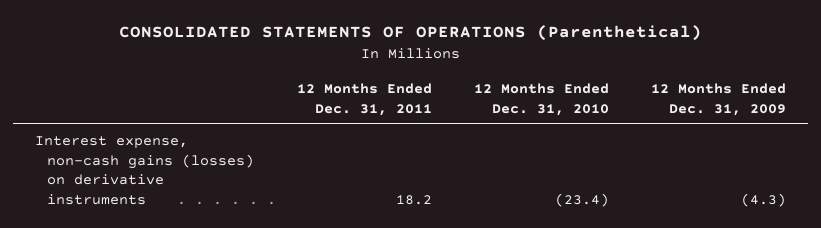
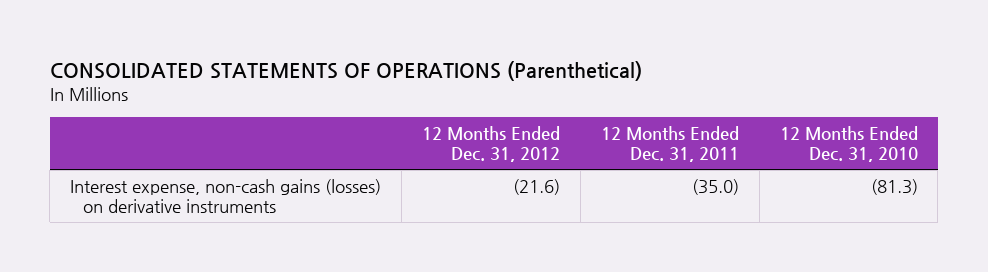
[651,83,787,116] 12 Months Ended Dec. 31, 2009 -> none
none -> [421,125,560,163] 12 Months Ended Dec. 31, 2012
[395,194,432,205] 18.2 -> [691,178,739,195] (35.0)
[555,192,610,207] (23.4) -> [870,178,918,195] (81.3)

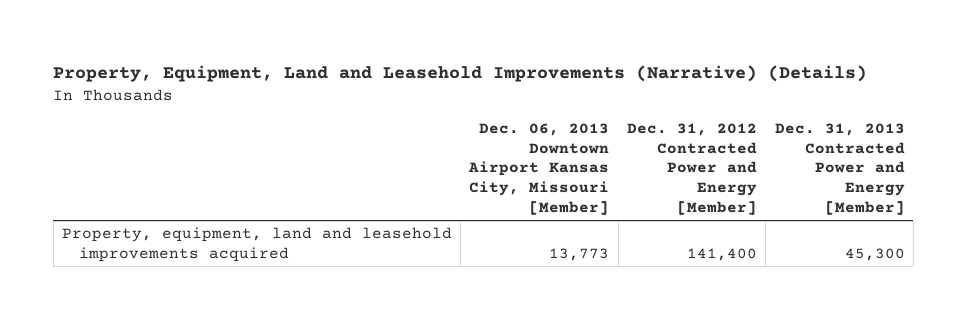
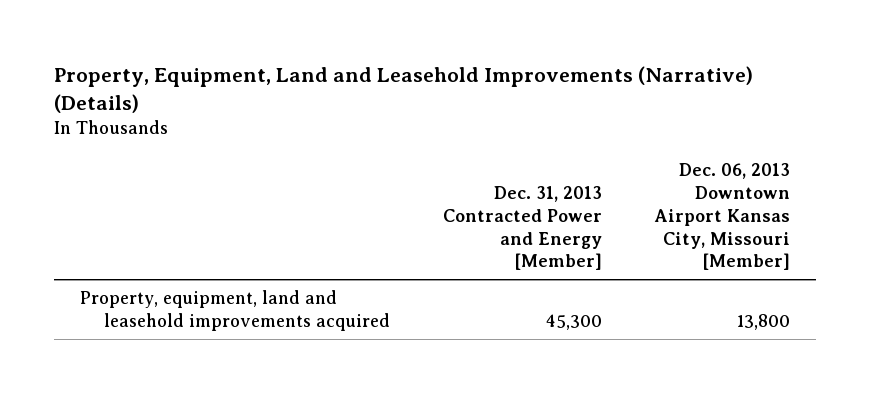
[627,122,758,216] Dec. 31, 2012 Contracted Power and Energy [Member] -> none
[549,248,610,262] 13,773 -> [735,313,790,330] 13,800

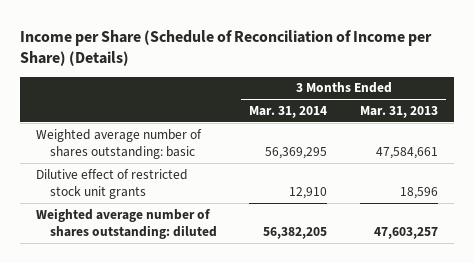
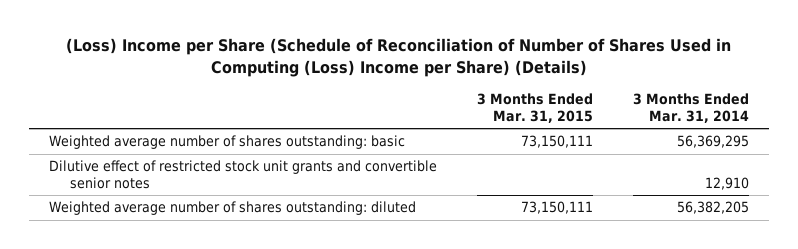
[20,29,433,66] Income per Share (Schedule of Reconciliation of Income per Share) (Details) -> [65,37,731,77] (Loss) Income per Share (Schedule of Reconciliation of Number of Shares Used in Computing (Loss) Income per Share) (Details)
[359,106,438,119] Mar. 31, 2013 -> none
none -> [476,93,593,124] 3 Months Ended Mar. 31, 2015
[36,168,189,199] Dilutive effect of restricted stock unit grants -> [48,160,437,190] Dilutive effect of restricted stock unit grants and convertible senior notes

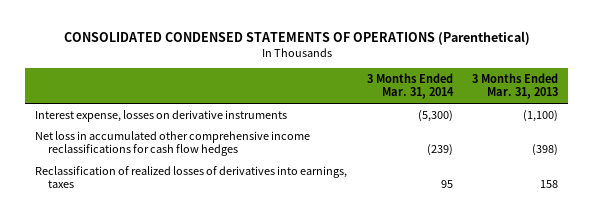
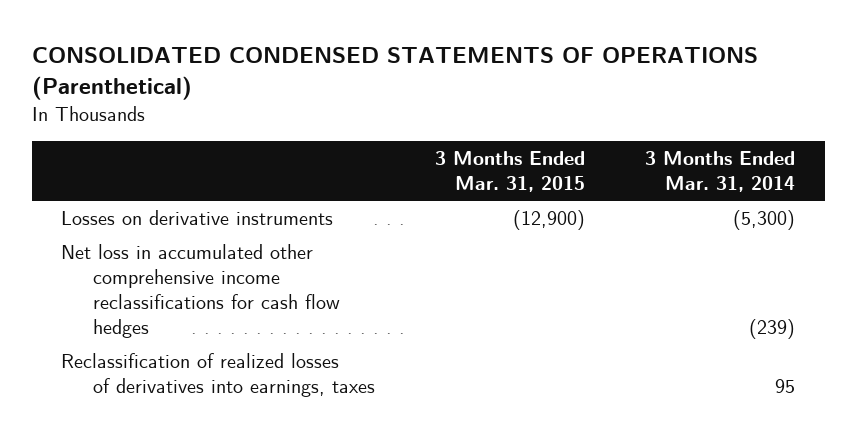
[472,73,559,100] 3 Months Ended Mar. 31, 2013 -> none
none -> [435,150,586,192] 3 Months Ended Mar. 31, 2015
[35,109,288,122] Interest expense, losses on derivative instruments -> [61,210,334,226] Losses on derivative instruments

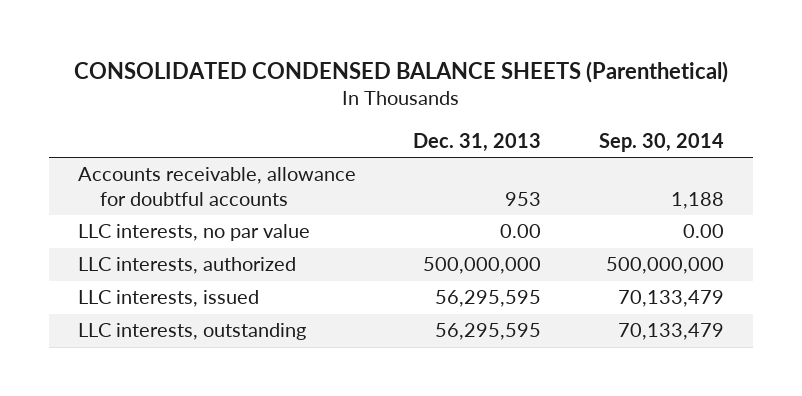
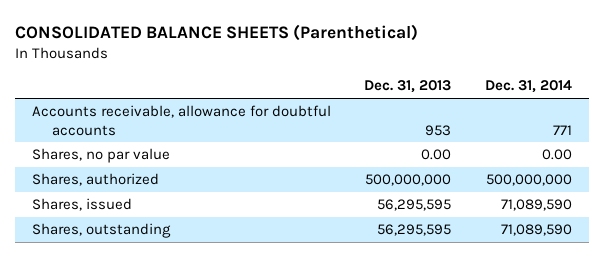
[73,60,728,83] CONSOLIDATED CONDENSED BALANCE SHEETS (Parenthetical) -> [14,23,418,41] CONSOLIDATED BALANCE SHEETS (Parenthetical)
[599,132,725,152] Sep. 30, 2014 -> none
none -> [485,80,573,94] Dec. 31, 2014
[77,224,310,242] LLC interests, no par value -> [31,148,170,164] Shares, no par value
[77,257,296,275] LLC interests, authorized -> [31,173,159,187] Shares, authorized
[77,290,259,308] LLC interests, issued -> [31,198,132,212] Shares, issued
[77,323,306,341] LLC interests, outstanding -> [31,223,171,239] Shares, outstanding

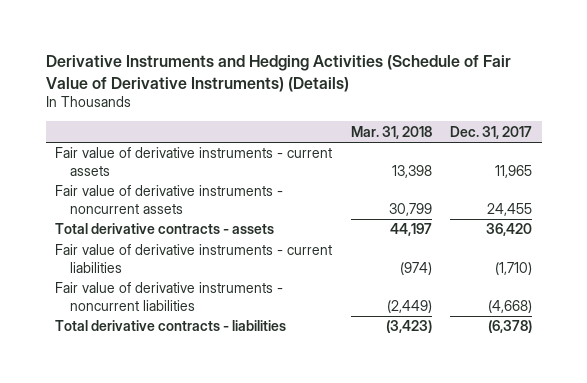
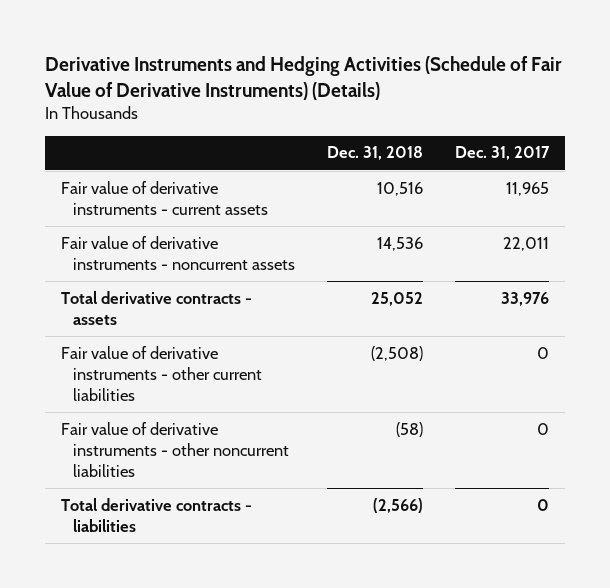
[350,125,432,139] Mar. 31, 2018 -> none
none -> [327,146,424,161] Dec. 31, 2018
[487,202,533,216] 24,455 -> [503,236,550,251] 22,011
[486,223,533,237] 36,420 -> [501,291,550,306] 33,976
[55,244,333,273] Fair value of derivative instruments - current liabilities -> [61,345,263,401] Fair value of derivative instruments - other current liabilities
[495,261,533,275] (1,710) -> [537,346,550,359] 0
[55,282,284,311] Fair value of derivative instruments - noncurrent liabilities -> [61,421,290,477] Fair value of derivative instruments - other noncurrent liabilities
[488,299,533,313] (4,668) -> [537,422,550,435] 0
[488,320,533,334] (6,378) -> [537,498,550,511] 0

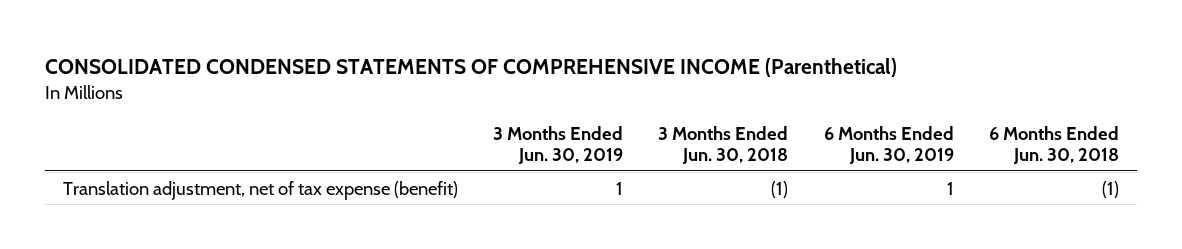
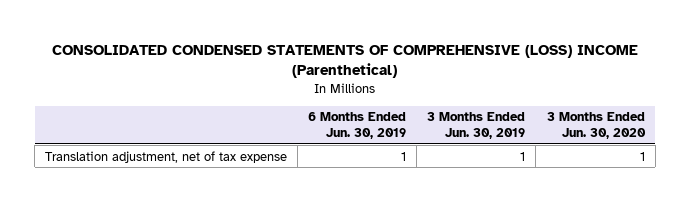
[44,57,897,77] CONSOLIDATED CONDENSED STATEMENTS OF COMPREHENSIVE INCOME (Parenthetical) -> [51,44,638,79] CONSOLIDATED CONDENSED STATEMENTS OF COMPREHENSIVE (LOSS) INCOME (Parenthetical)
[658,125,789,164] 3 Months Ended Jun. 30, 2018 -> none
[989,125,1120,164] 6 Months Ended Jun. 30, 2018 -> none
none -> [546,112,646,140] 3 Months Ended Jun. 30, 2020
[62,180,458,200] Translation adjustment, net of tax expense (benefit) -> [45,150,288,163] Translation adjustment, net of tax expense

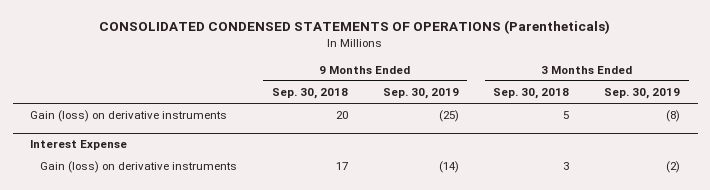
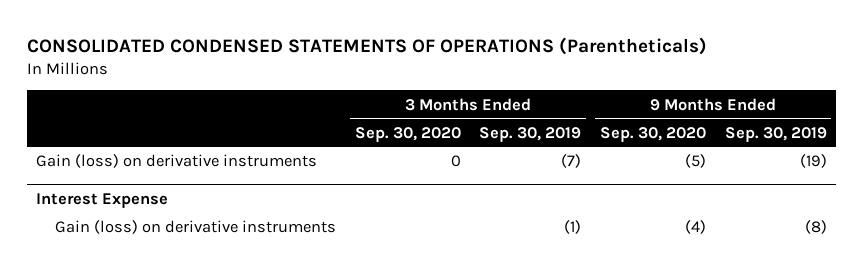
[271,88,348,100] Sep. 30, 2018 -> none
[493,88,570,100] Sep. 30, 2018 -> none
none -> [354,126,461,142] Sep. 30, 2020
none -> [600,126,707,142] Sep. 30, 2020
[438,110,459,123] (25) -> [799,154,827,169] (19)
[666,110,681,123] (8) -> [561,154,582,169] (7)
[438,161,459,174] (14) -> [804,220,827,235] (8)
[666,161,681,174] (2) -> [564,220,582,235] (1)

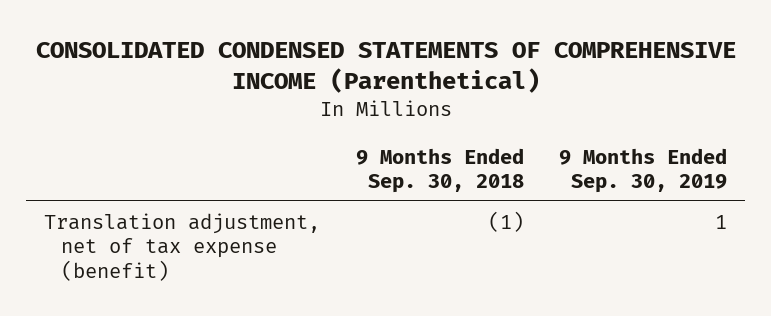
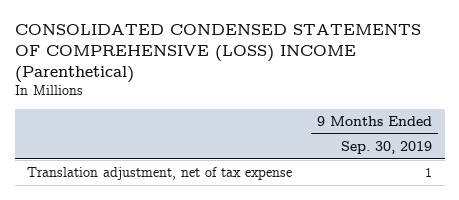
[35,41,736,94] CONSOLIDATED CONDENSED STATEMENTS OF COMPREHENSIVE INCOME (Parenthetical) -> [14,24,421,84] CONSOLIDATED CONDENSED STATEMENTS OF COMPREHENSIVE (LOSS) INCOME (Parenthetical)
[355,147,524,193] 9 Months Ended Sep. 30, 2018 -> none
[44,212,321,281] Translation adjustment, net of tax expense (benefit) -> [27,167,293,181] Translation adjustment, net of tax expense

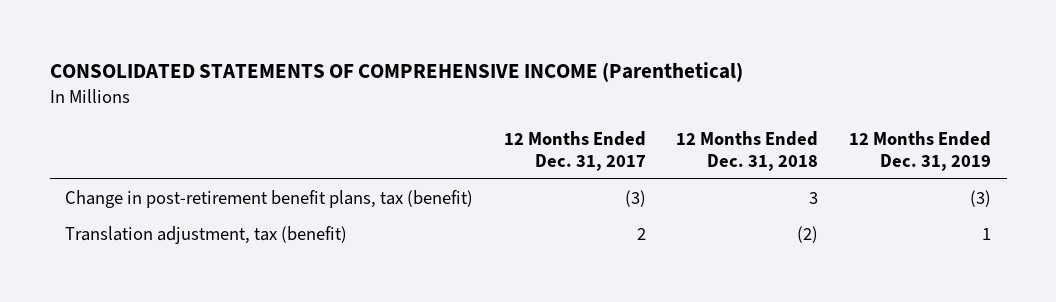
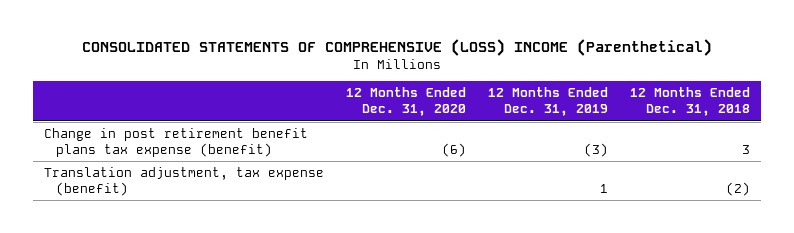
[49,62,743,83] CONSOLIDATED STATEMENTS OF COMPREHENSIVE INCOME (Parenthetical) -> [81,39,712,57] CONSOLIDATED STATEMENTS OF COMPREHENSIVE (LOSS) INCOME (Parenthetical)
[503,131,646,171] 12 Months Ended Dec. 31, 2017 -> none
none -> [345,87,466,117] 12 Months Ended Dec. 31, 2020
[64,189,473,208] Change in post-retirement benefit plans, tax (benefit) -> [43,128,308,157] Change in post retirement benefit plans tax expense (benefit)
[64,225,347,244] Translation adjustment, tax (benefit) -> [43,167,324,196] Translation adjustment, tax expense (benefit)

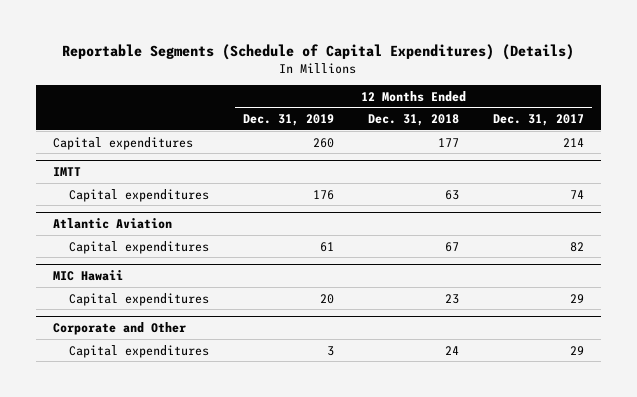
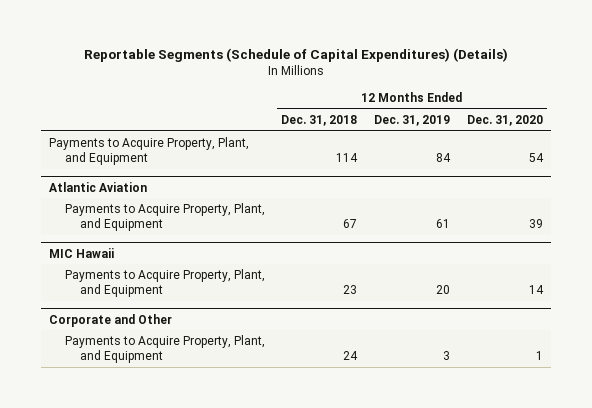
[492,114,584,127] Dec. 31, 2017 -> none
none -> [466,115,543,127] Dec. 31, 2020
[52,136,193,150] Capital expenditures -> none
[52,166,81,176] IMTT -> none
[69,188,210,202] Capital expenditures -> none
none -> [49,137,250,166] Payments to Acquire Property, Plant, and Equipment
[69,240,210,254] Capital expenditures -> [64,203,265,232] Payments to Acquire Property, Plant, and Equipment
[69,292,210,306] Capital expenditures -> [64,269,265,298] Payments to Acquire Property, Plant, and Equipment
[69,344,210,358] Capital expenditures -> [64,335,265,364] Payments to Acquire Property, Plant, and Equipment

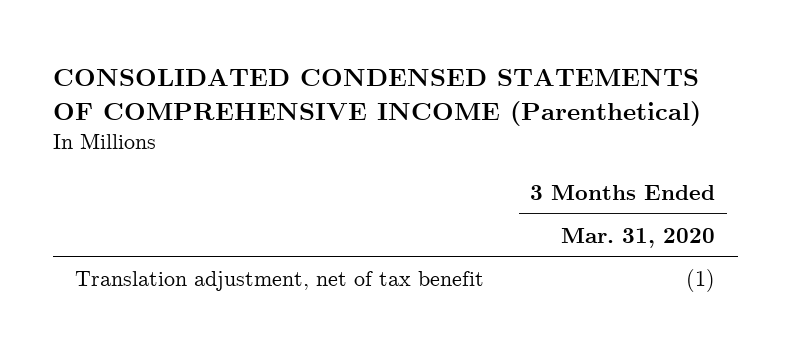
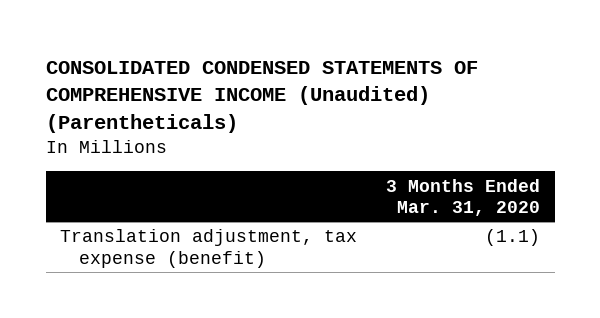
[52,69,701,126] CONSOLIDATED CONDENSED STATEMENTS OF COMPREHENSIVE INCOME (Parenthetical) -> [45,60,478,134] CONSOLIDATED CONDENSED STATEMENTS OF COMPREHENSIVE INCOME (Unaudited) (Parentheticals)
[75,270,485,291] Translation adjustment, net of tax benefit -> [60,229,358,268] Translation adjustment, tax expense (benefit)
[686,268,716,292] (1) -> [485,229,541,247] (1.1)

